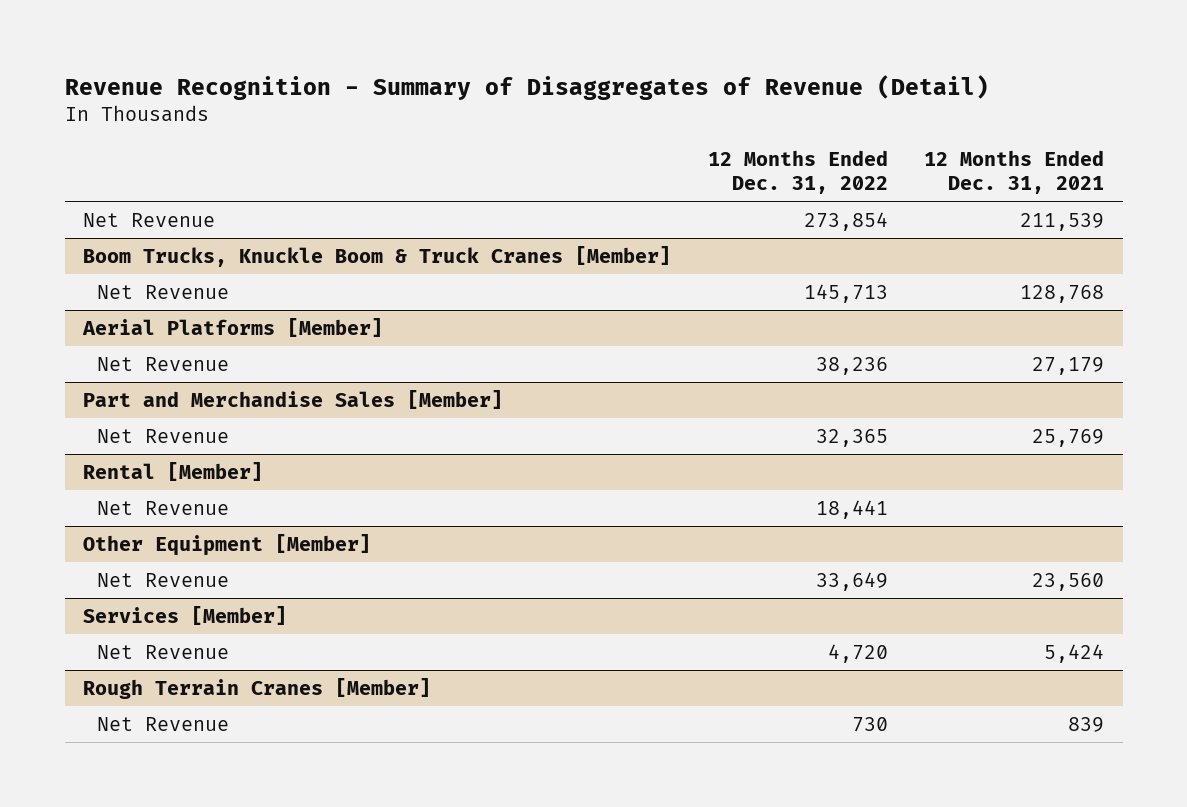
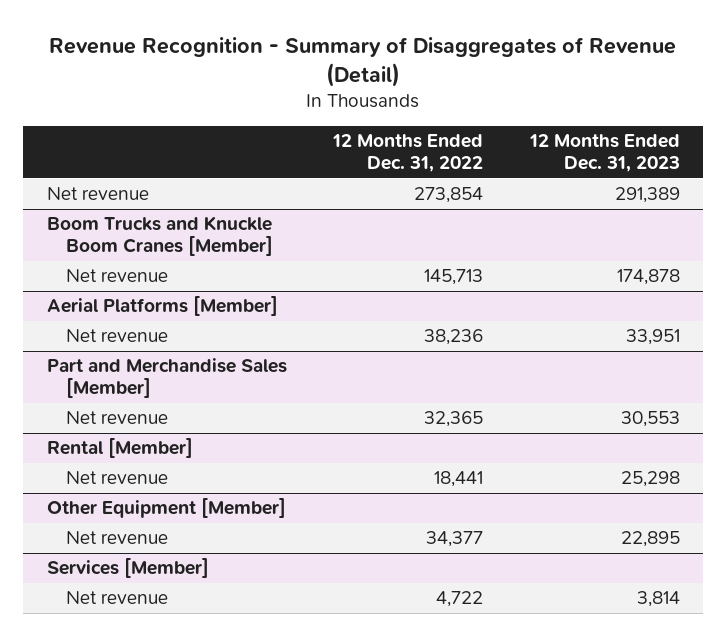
[924,149,1105,194] 12 Months Ended Dec. 31, 2021 -> none
none -> [528,134,680,173] 12 Months Ended Dec. 31, 2023
[82,212,215,227] Net Revenue -> [46,187,149,201] Net revenue
[82,245,671,267] Boom Trucks, Knuckle Boom & Truck Cranes [Member] -> [46,216,274,257] Boom Trucks and Knuckle Boom Cranes [Member]
[96,284,229,299] Net Revenue -> [66,269,169,283] Net revenue
[96,356,229,371] Net Revenue -> [66,329,169,343] Net revenue
[96,428,229,443] Net Revenue -> [66,411,169,425] Net revenue
[96,500,229,515] Net Revenue -> [66,471,169,485] Net revenue
[96,572,229,587] Net Revenue -> [66,531,169,545] Net revenue
[815,571,888,591] 33,649 -> [426,531,484,548] 34,377
[82,677,431,699] Rough Terrain Cranes [Member] -> none
[96,716,229,731] Net Revenue -> none
[96,644,229,659] Net Revenue -> [66,591,169,605] Net revenue
[827,643,888,663] 4,720 -> [436,591,484,608] 4,722

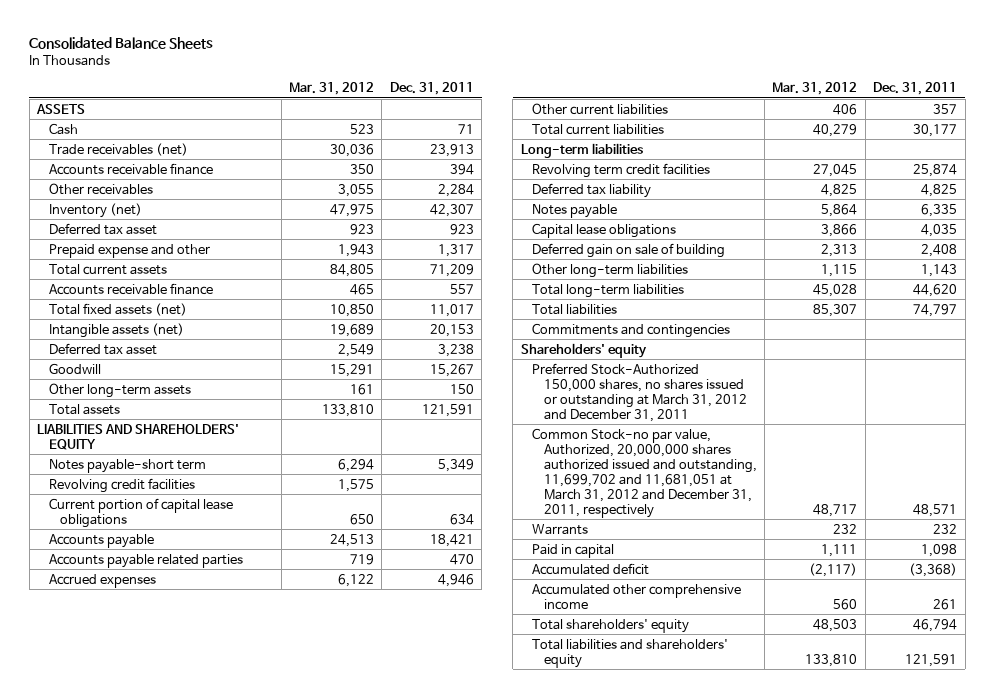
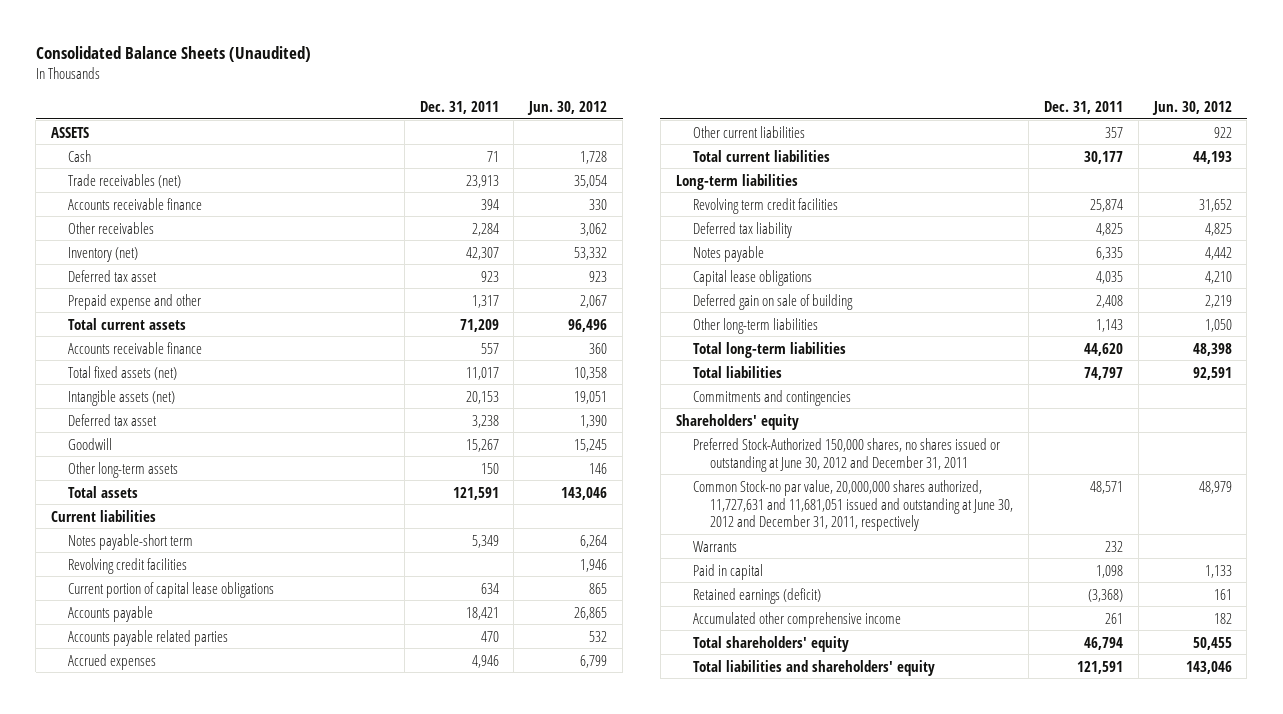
[29,37,214,50] Consolidated Balance Sheets -> [35,46,311,63] Consolidated Balance Sheets (Unaudited)
[289,81,375,95] Mar. 31, 2012 -> none
none -> [527,100,608,115] Jun. 30, 2012
[37,423,240,450] LIABILITIES AND SHAREHOLDERS' EQUITY -> none
none -> [51,509,157,522] Current liabilities
[532,362,747,422] Preferred Stock-Authorized 150,000 shares, no shares issued or outstanding at March 31, 2012 and December 31, 2011 -> [692,437,1000,472] Preferred Stock-Authorized 150,000 shares, no shares issued or outstanding at June 30, 2012 and December 31, 2011
[532,427,757,518] Common Stock-no par value, Authorized, 20,000,000 shares authorized issued and outstanding, 11,699,702 and 11,681,051 at March 31, 2012 and December 31, 2011, respectively -> [692,479,1013,532] Common Stock-no par value, 20,000,000 shares authorized, 11,727,631 and 11,681,051 issued and outstanding at June 30, 2012 and December 31, 2011, respectively
[532,562,650,575] Accumulated deficit -> [692,587,821,604] Retained earnings (deficit)

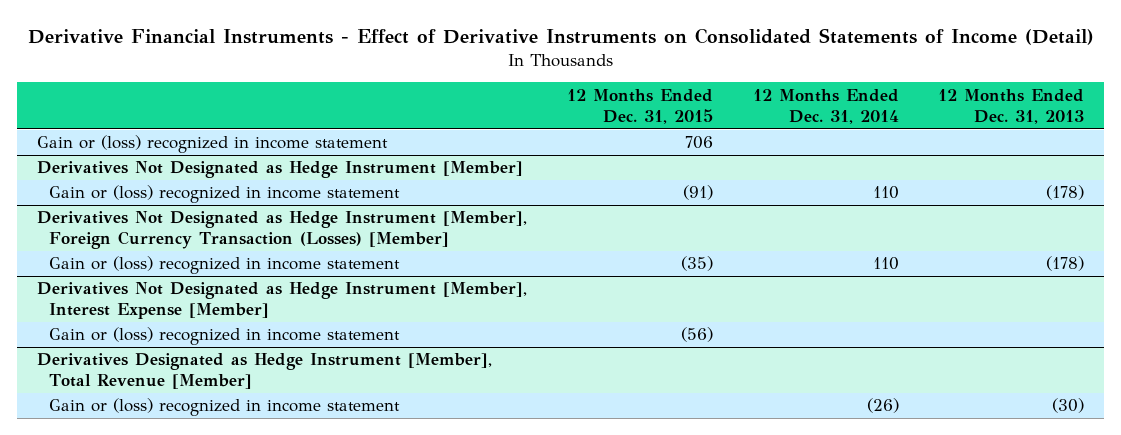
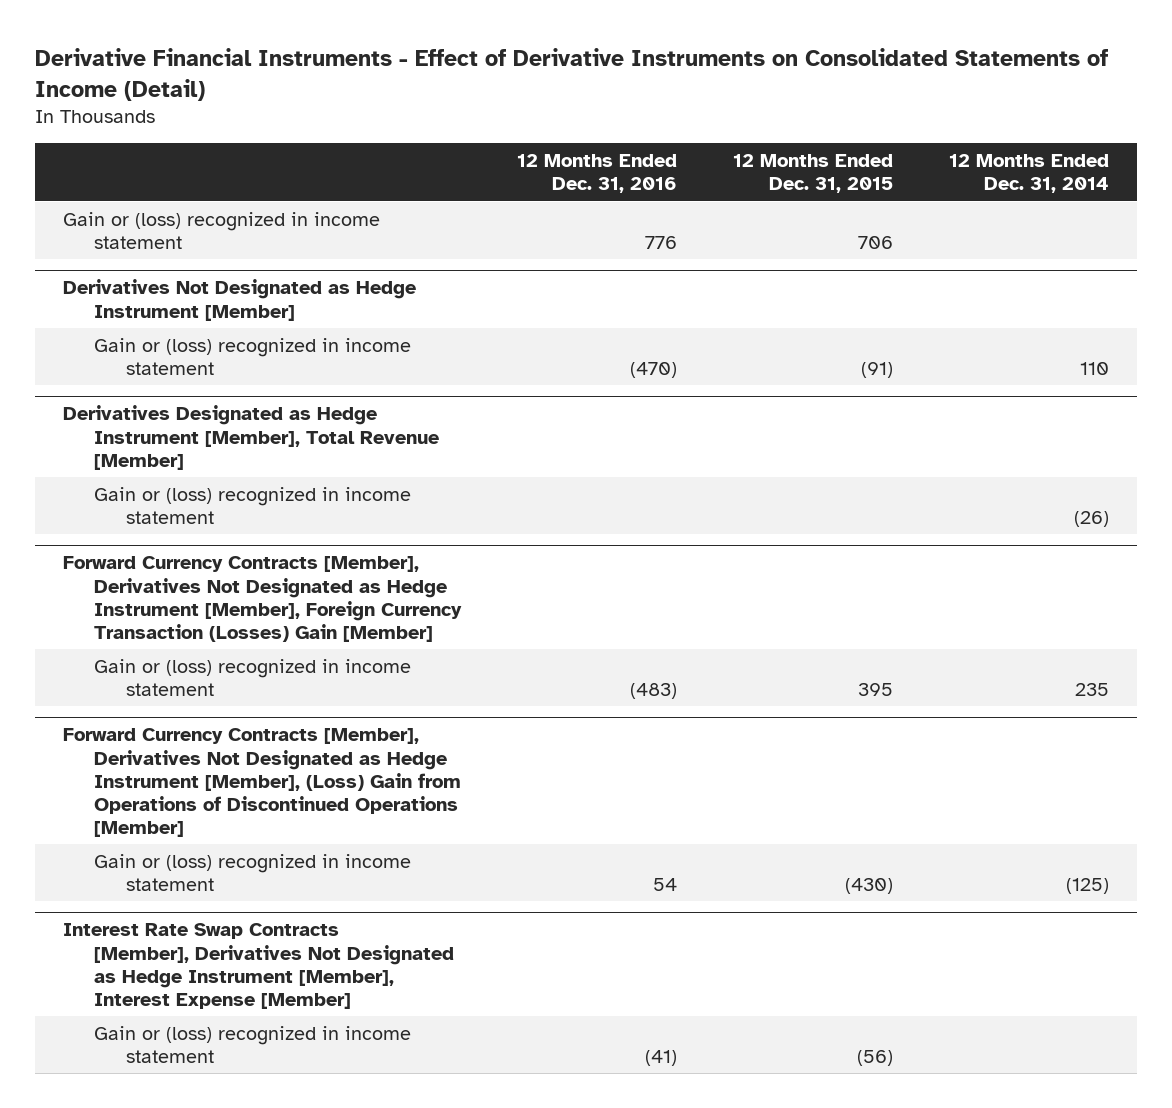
[938,88,1085,124] 12 Months Ended Dec. 31, 2013 -> none
none -> [517,154,678,194] 12 Months Ended Dec. 31, 2016
[36,211,527,250] Derivatives Not Designated as Hedge Instrument [Member], Foreign Currency Transaction (Losses) [Member] -> none
[49,256,401,275] Gain or (loss) recognized in income statement -> none
[36,282,527,320] Derivatives Not Designated as Hedge Instrument [Member], Interest Expense [Member] -> none
[49,327,401,346] Gain or (loss) recognized in income statement -> none
none -> [63,556,463,642] Forward Currency Contracts [Member], Derivatives Not Designated as Hedge Instrument [Member], Foreign Currency Transaction (Losses) Gain [Member]
none -> [94,658,412,696] Gain or (loss) recognized in income statement
none -> [63,728,462,837] Forward Currency Contracts [Member], Derivatives Not Designated as Hedge Instrument [Member], (Loss) Gain from Operations of Discontinued Operations [Member]
none -> [94,853,412,891] Gain or (loss) recognized in income statement
none -> [63,923,455,1009] Interest Rate Swap Contracts [Member], Derivatives Not Designated as Hedge Instrument [Member], Interest Expense [Member]
none -> [94,1025,412,1063] Gain or (loss) recognized in income statement

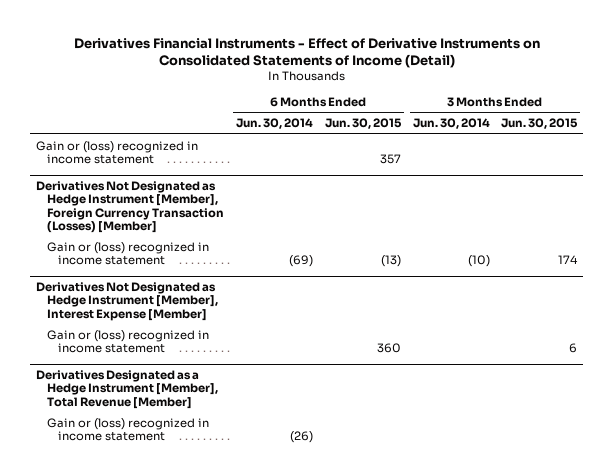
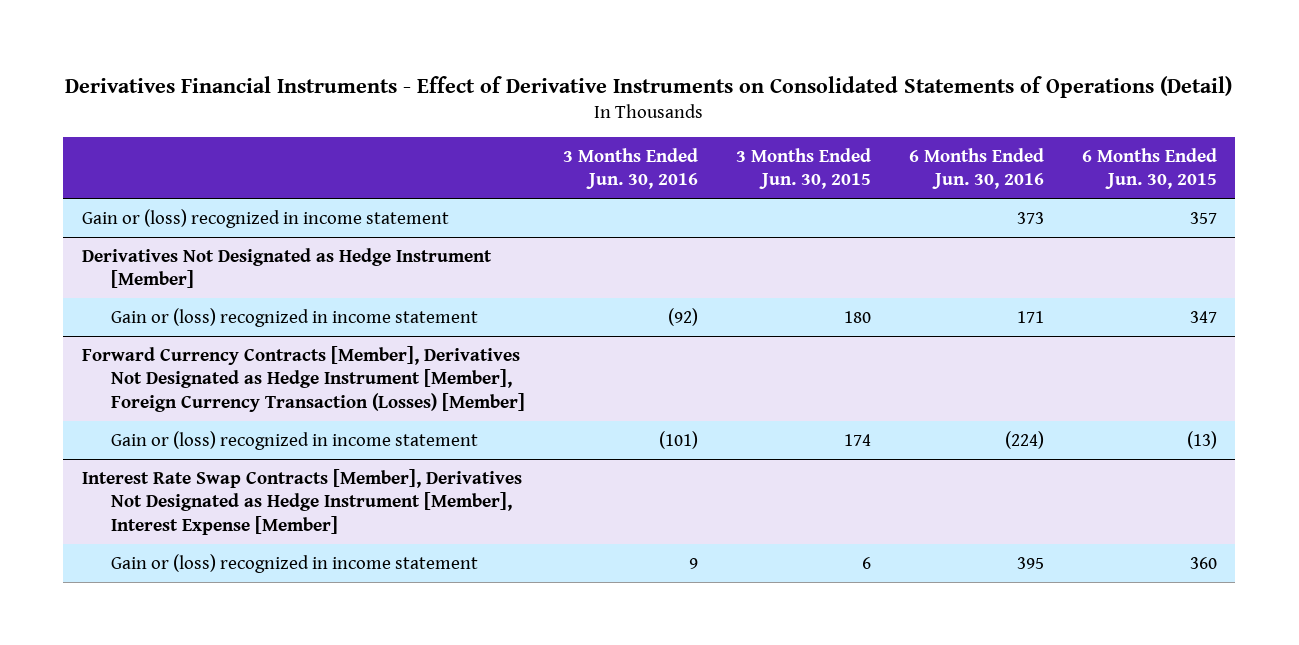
[73,37,540,69] Derivatives Financial Instruments - Effect of Derivative Instruments on Consolidated Statements of Income (Detail) -> [65,75,1233,98] Derivatives Financial Instruments - Effect of Derivative Instruments on Consolidated Statements of Operations (Detail)
[235,118,313,130] Jun. 30, 2014 -> none
[412,118,490,130] Jun. 30, 2014 -> none
none -> [562,147,698,190] 3 Months Ended Jun. 30, 2016
none -> [908,147,1044,190] 6 Months Ended Jun. 30, 2016
none -> [82,247,493,289] Derivatives Not Designated as Hedge Instrument [Member]
none -> [110,307,478,327] Gain or (loss) recognized in income statement
[35,181,224,234] Derivatives Not Designated as Hedge Instrument [Member], Foreign Currency Transaction (Losses) [Member] -> [82,345,525,412] Forward Currency Contracts [Member], Derivatives Not Designated as Hedge Instrument [Member], Foreign Currency Transaction (Losses) [Member]
[35,282,218,321] Derivatives Not Designated as Hedge Instrument [Member], Interest Expense [Member] -> [82,468,523,535] Interest Rate Swap Contracts [Member], Derivatives Not Designated as Hedge Instrument [Member], Interest Expense [Member]
[35,370,218,409] Derivatives Designated as a Hedge Instrument [Member], Total Revenue [Member] -> none
[46,417,209,441] Gain or (loss) recognized in income statement -> none

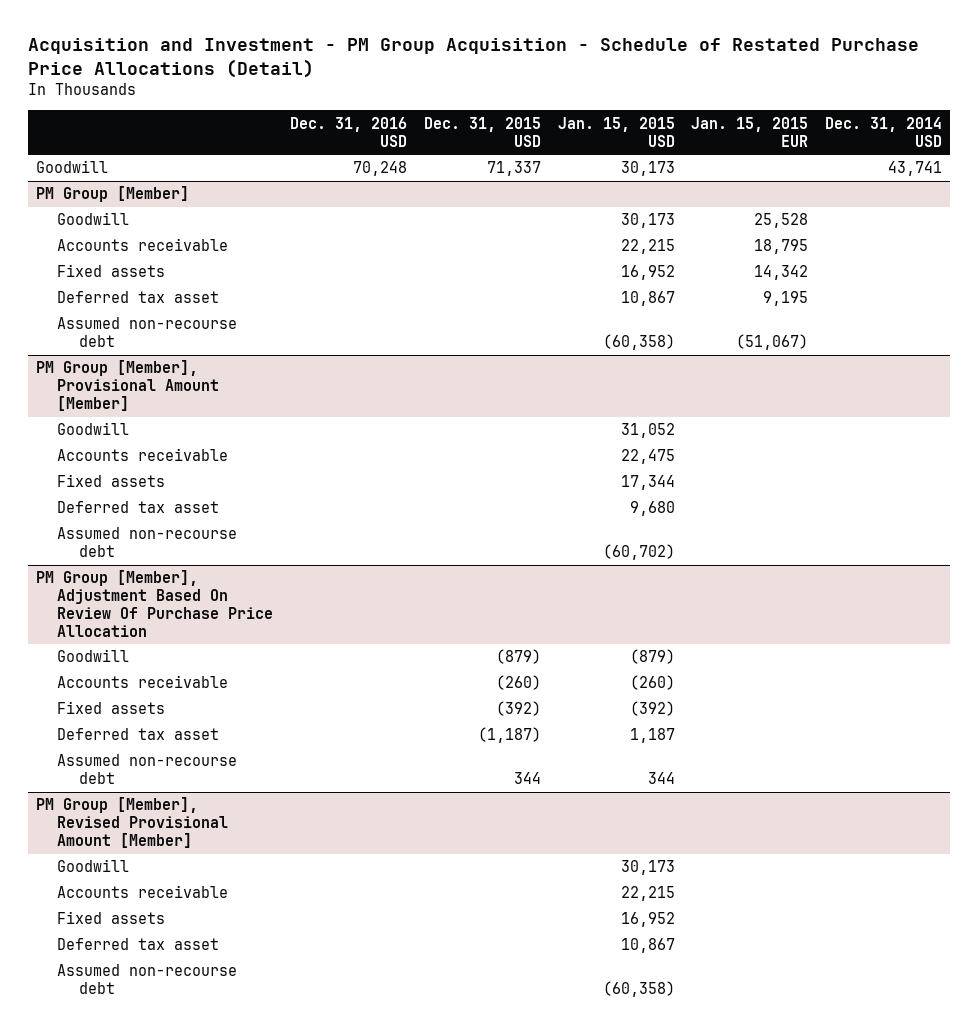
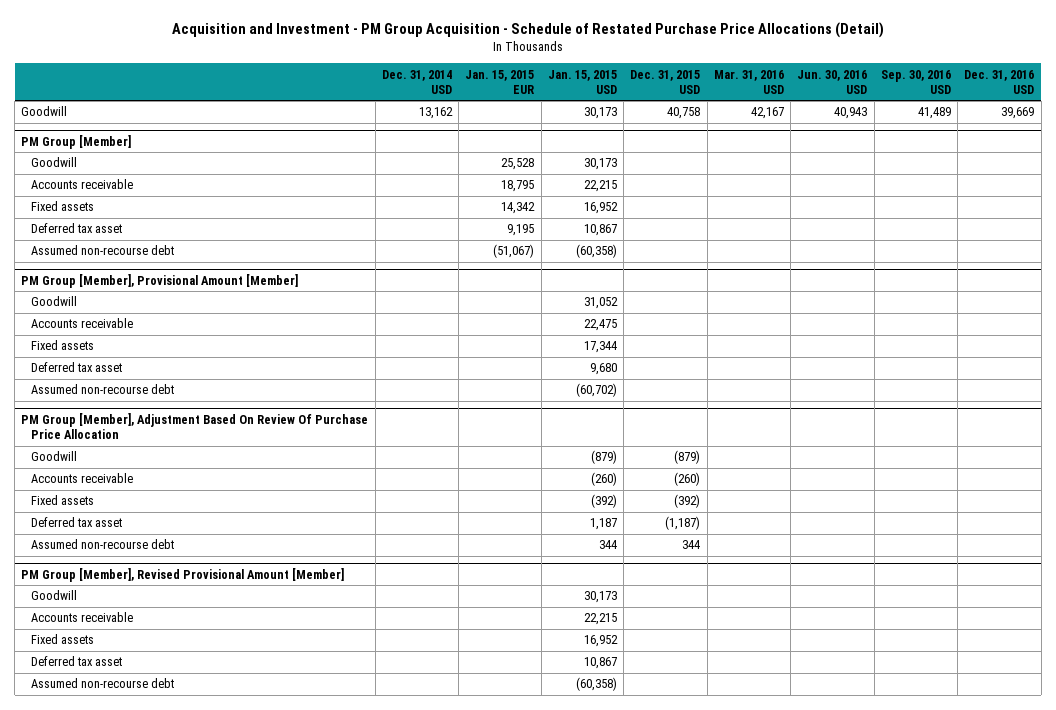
none -> [713,69,784,95] Mar. 31, 2016 USD
none -> [797,69,868,95] Jun. 30, 2016 USD
none -> [880,69,951,95] Sep. 30, 2016 USD
[353,161,408,177] 70,248 -> [1001,107,1035,120] 39,669
[486,161,541,177] 71,337 -> [667,107,701,120] 40,758
[887,161,942,177] 43,741 -> [418,107,453,120] 13,162

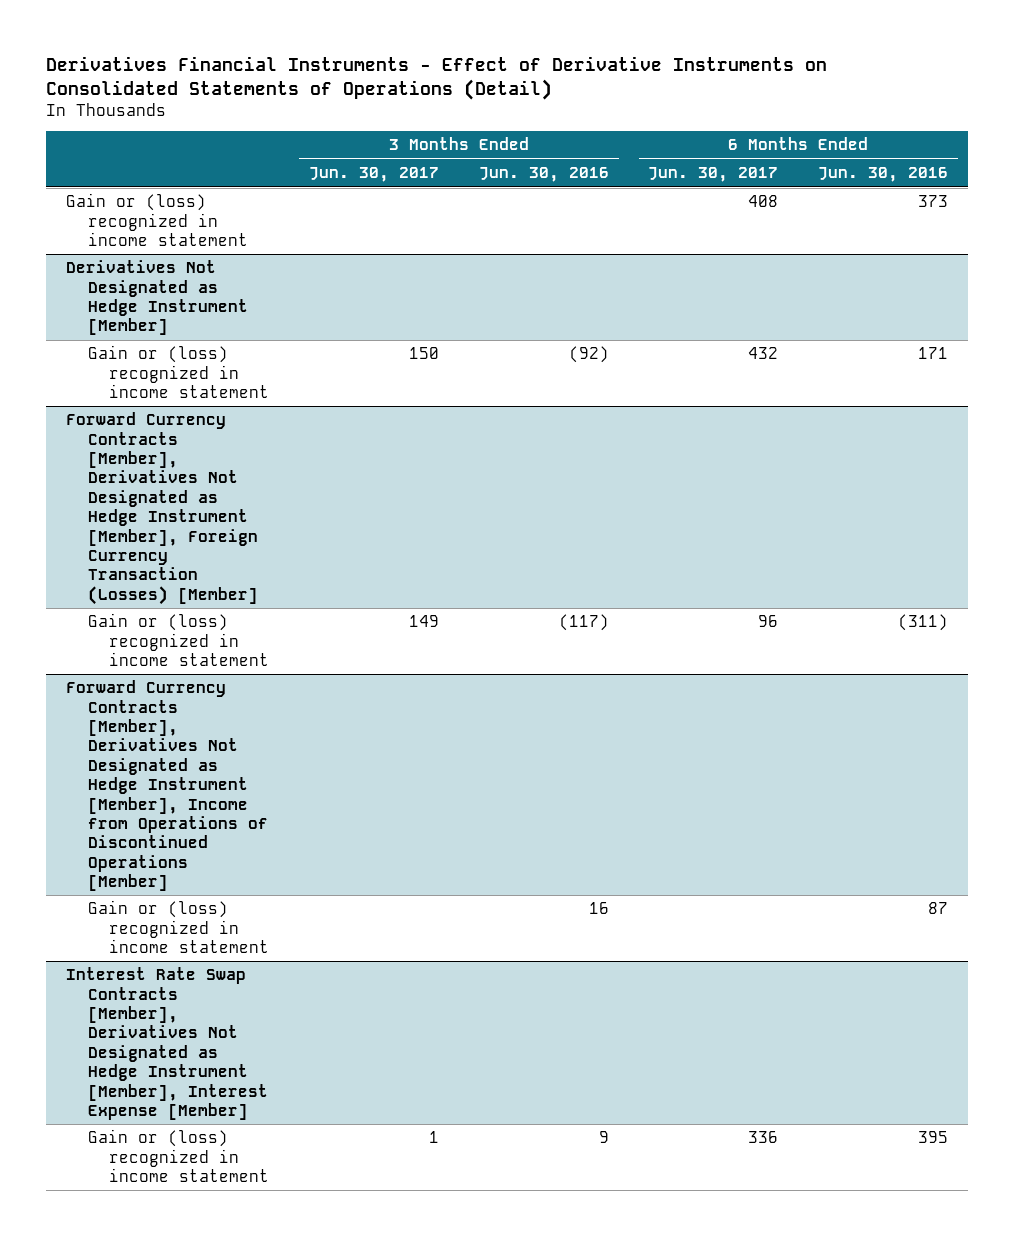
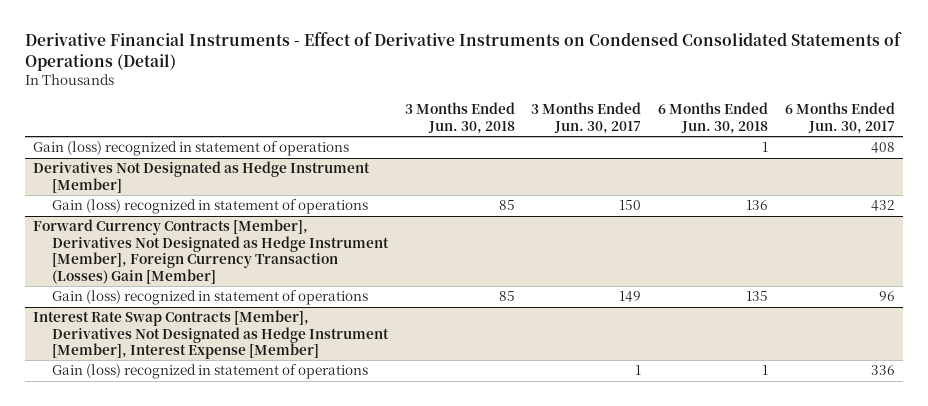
[46,55,828,100] Derivatives Financial Instruments - Effect of Derivative Instruments on Consolidated Statements of Operations (Detail) -> [24,32,902,72] Derivative Financial Instruments - Effect of Derivative Instruments on Condensed Consolidated Statements of Operations (Detail)
[478,167,609,183] Jun. 30, 2016 -> none
[818,167,949,183] Jun. 30, 2016 -> none
none -> [404,102,515,134] 3 Months Ended Jun. 30, 2018
none -> [658,102,769,134] 6 Months Ended Jun. 30, 2018
[66,193,248,247] Gain or (loss) recognized in income statement -> [33,141,350,157] Gain (loss) recognized in statement of operations
[66,680,268,891] Forward Currency Contracts [Member], Derivatives Not Designated as Hedge Instrument [Member], Income from Operations of Discontinued Operations [Member] -> none
[87,900,269,954] Gain or (loss) recognized in income statement -> none
[87,345,269,399] Gain or (loss) recognized in income statement -> [52,199,369,215] Gain (loss) recognized in statement of operations
[66,412,258,605] Forward Currency Contracts [Member], Derivatives Not Designated as Hedge Instrument [Member], Foreign Currency Transaction (Losses) [Member] -> [33,219,390,284] Forward Currency Contracts [Member], Derivatives Not Designated as Hedge Instrument [Member], Foreign Currency Transaction (Losses) Gain [Member]
[87,613,269,667] Gain or (loss) recognized in income statement -> [52,290,369,306] Gain (loss) recognized in statement of operations
[87,1129,269,1183] Gain or (loss) recognized in income statement -> [52,364,369,380] Gain (loss) recognized in statement of operations

